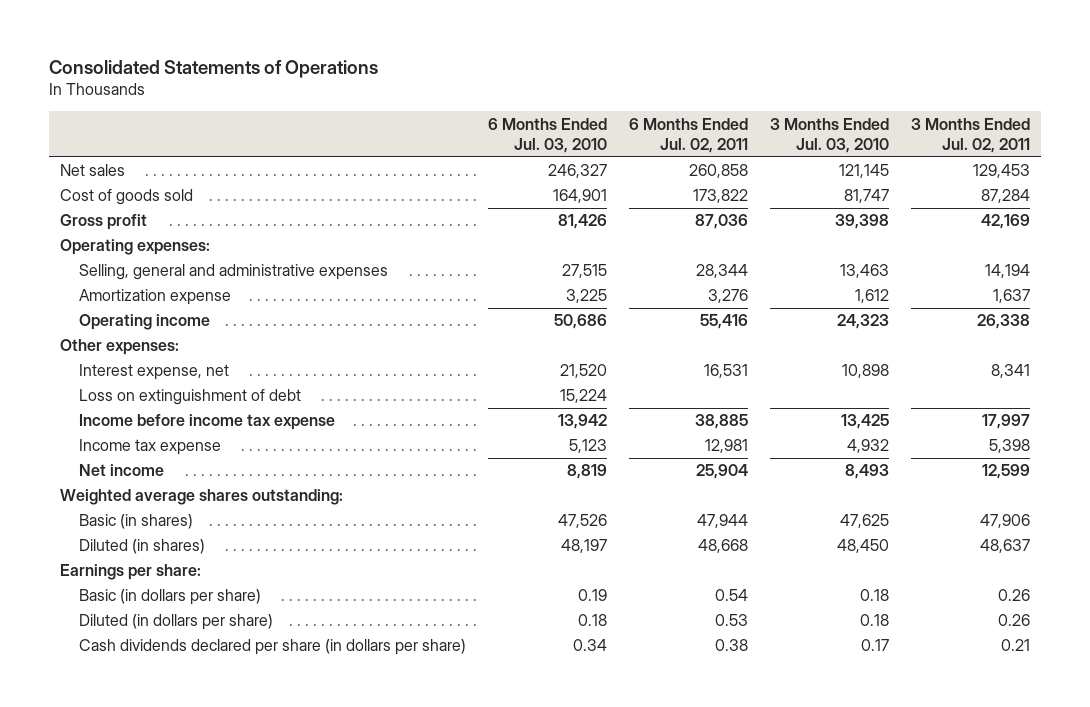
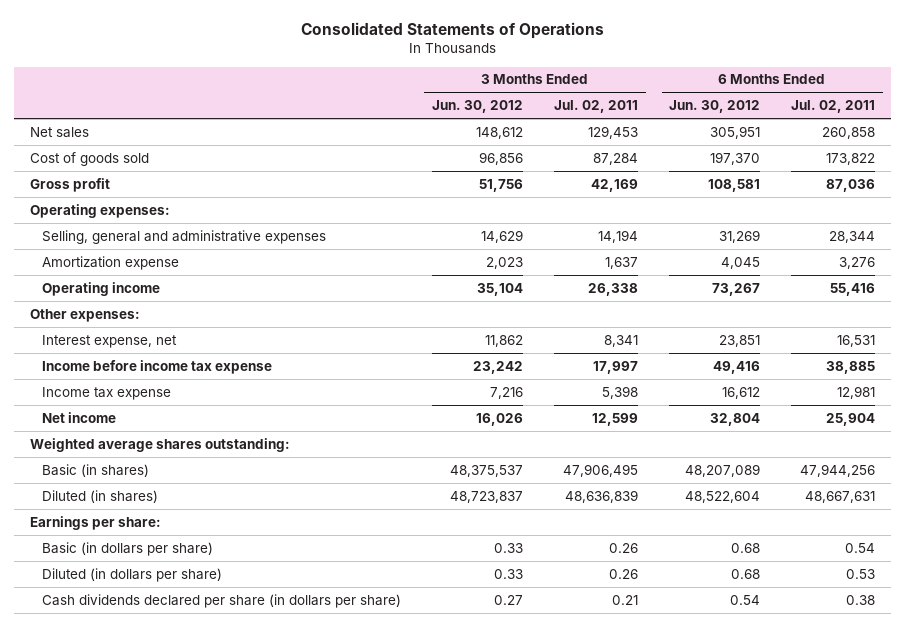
[487,117,607,154] 6 Months Ended Jul. 03, 2010 -> none
[769,117,889,154] 3 Months Ended Jul. 03, 2010 -> none
none -> [432,100,524,114] Jun. 30, 2012
none -> [669,100,761,114] Jun. 30, 2012
[78,389,301,406] Loss on extinguishment of debt -> none
[696,514,748,529] 47,944 -> [800,463,876,477] 47,944,256
[980,514,1031,529] 47,906 -> [563,463,639,477] 47,906,495
[697,539,748,554] 48,668 -> [805,490,876,503] 48,667,631
[980,539,1031,554] 48,637 -> [565,489,639,503] 48,636,839

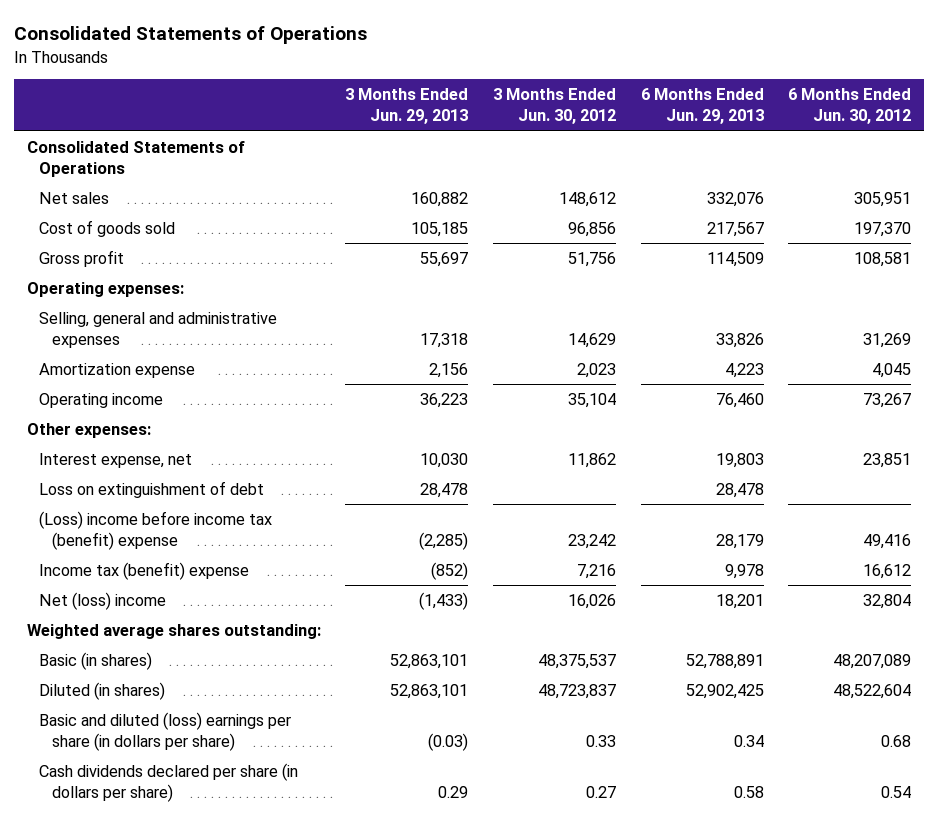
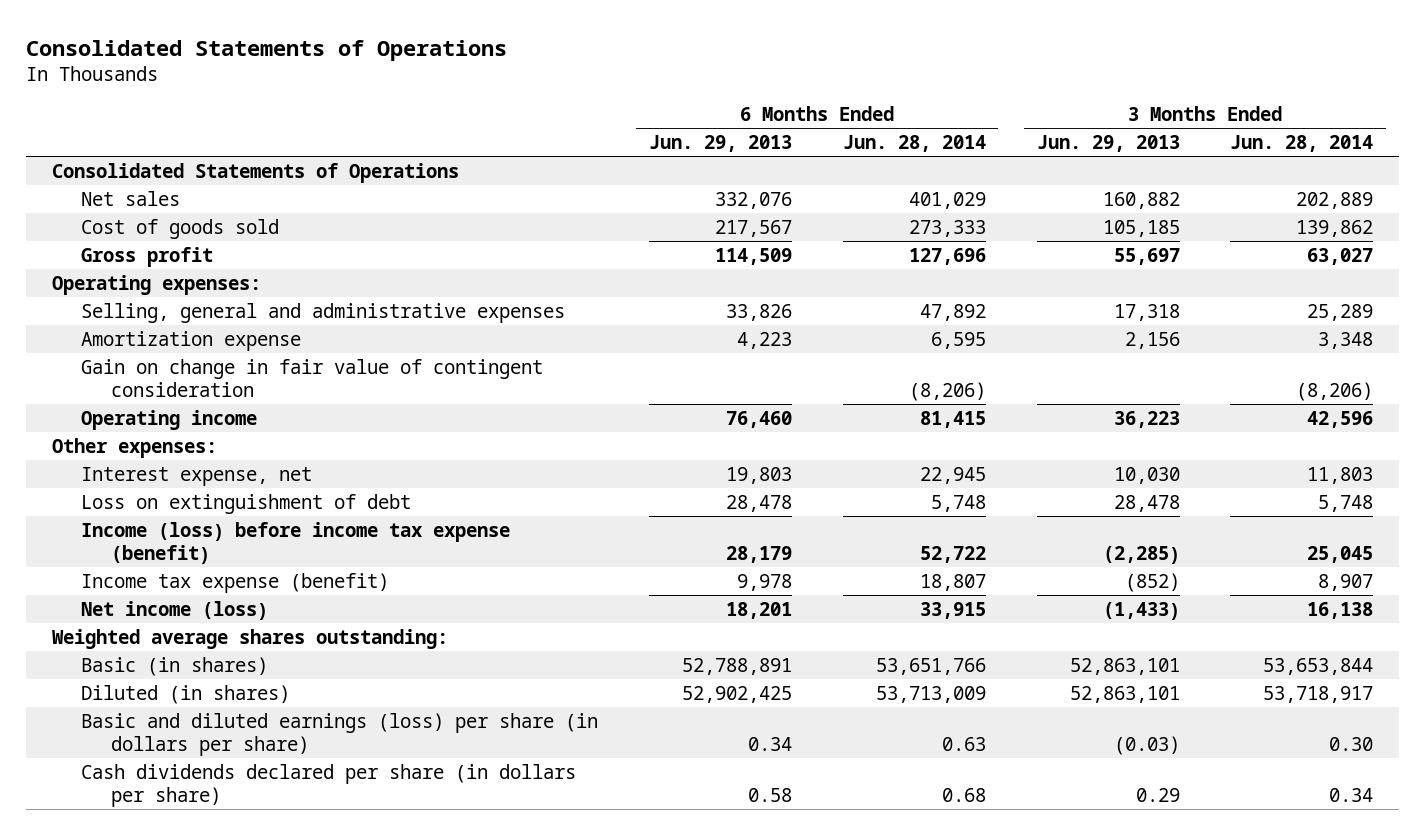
[492,88,616,125] 3 Months Ended Jun. 30, 2012 -> none
[788,88,912,125] 6 Months Ended Jun. 30, 2012 -> none
none -> [842,135,986,153] Jun. 28, 2014
none -> [1230,135,1374,153] Jun. 28, 2014
none -> [81,358,544,397] Gain on change in fair value of contingent consideration
[39,510,273,551] (Loss) income before income tax (benefit) expense -> [81,521,511,564] Income (loss) before income tax expense (benefit)
[39,561,250,580] Income tax (benefit) expense -> [81,572,390,593] Income tax expense (benefit)
[39,591,167,610] Net (loss) income -> [81,600,269,620] Net income (loss)
[39,711,292,752] Basic and diluted (loss) earnings per share (in dollars per share) -> [81,712,599,756] Basic and diluted earnings (loss) per share (in dollars per share)

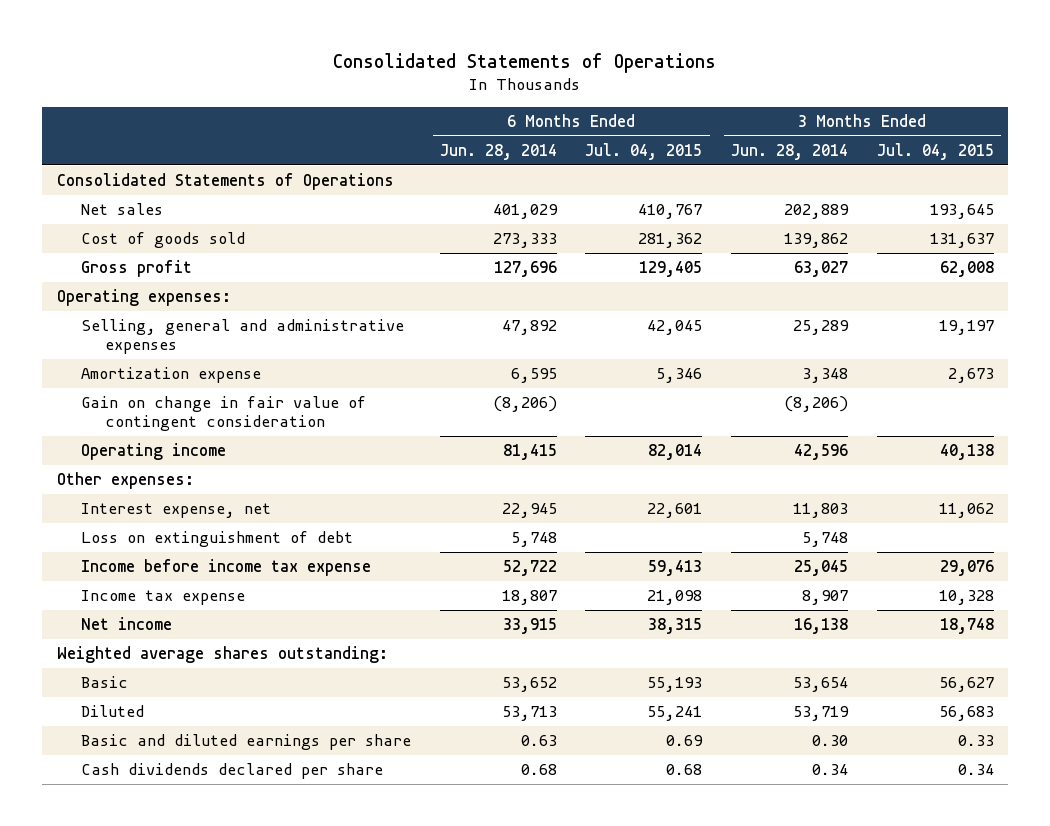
[648,135,792,153] Jun. 29, 2013 -> none
[1036,135,1180,153] Jun. 29, 2013 -> none
none -> [585,142,703,160] Jul. 04, 2015
none -> [876,142,994,160] Jul. 04, 2015
[81,521,511,564] Income (loss) before income tax expense (benefit) -> [81,559,372,577] Income before income tax expense
[81,572,390,593] Income tax expense (benefit) -> [81,590,246,606] Income tax expense
[81,600,269,620] Net income (loss) -> [81,617,173,631] Net income
[81,656,269,676] Basic (in shares) -> [81,676,129,689] Basic
[875,657,986,675] 53,651,766 -> [501,677,557,693] 53,652
[1263,657,1374,675] 53,653,844 -> [792,677,848,693] 53,654
[81,684,291,704] Diluted (in shares) -> [81,705,145,718] Diluted
[875,685,986,703] 53,713,009 -> [501,706,557,722] 53,713
[1263,685,1374,703] 53,718,917 -> [792,706,849,722] 53,719
[81,712,599,756] Basic and diluted earnings (loss) per share (in dollars per share) -> [81,734,412,751] Basic and diluted earnings per share
[81,763,577,807] Cash dividends declared per share (in dollars per share) -> [81,763,384,780] Cash dividends declared per share

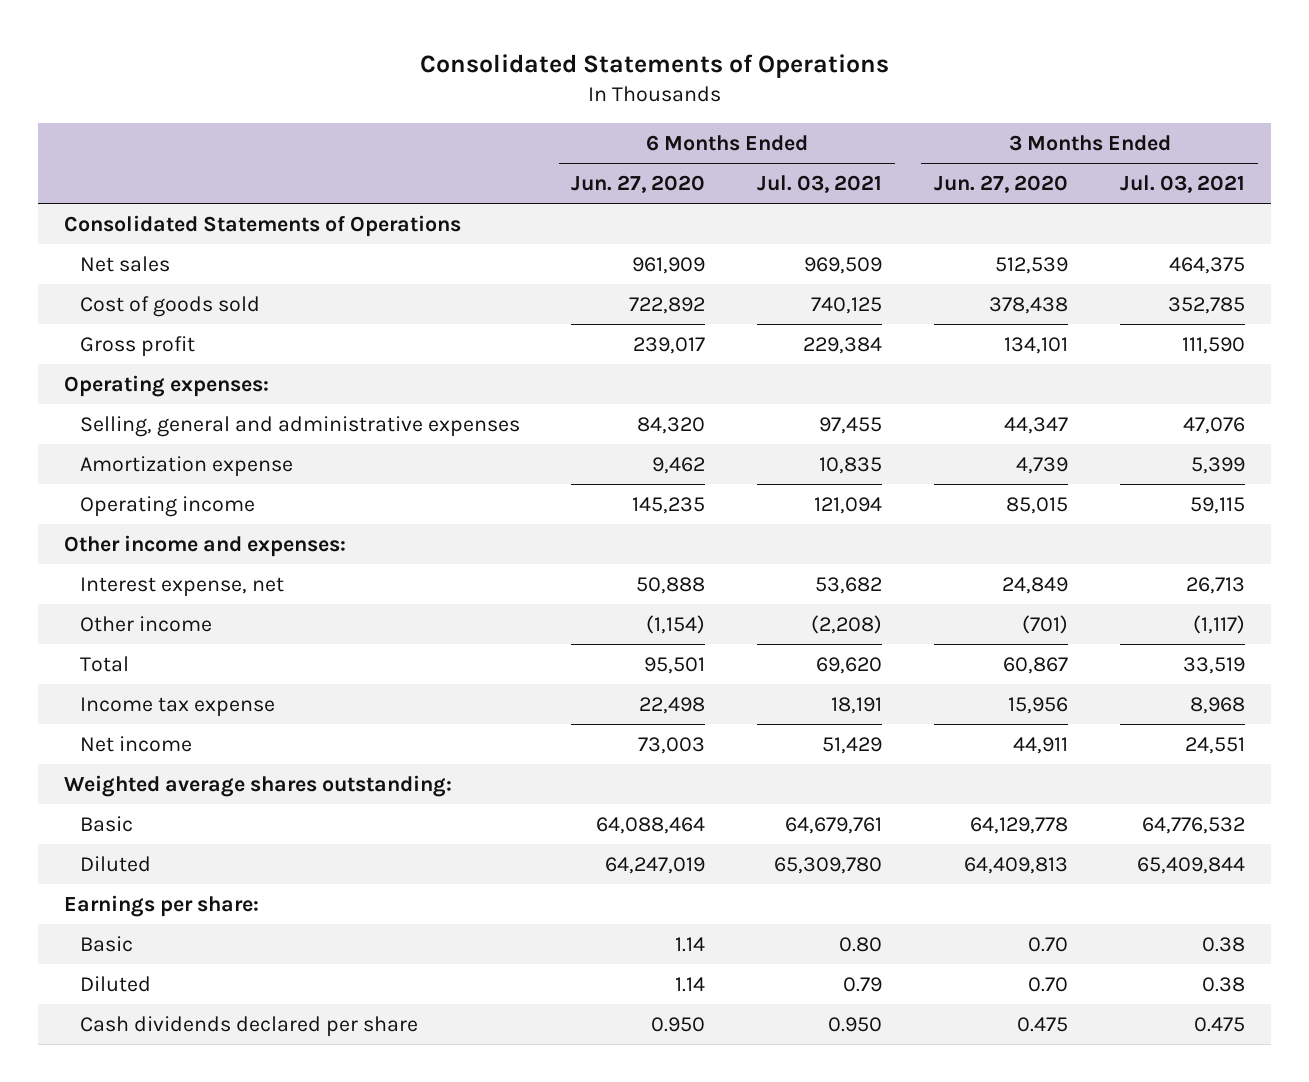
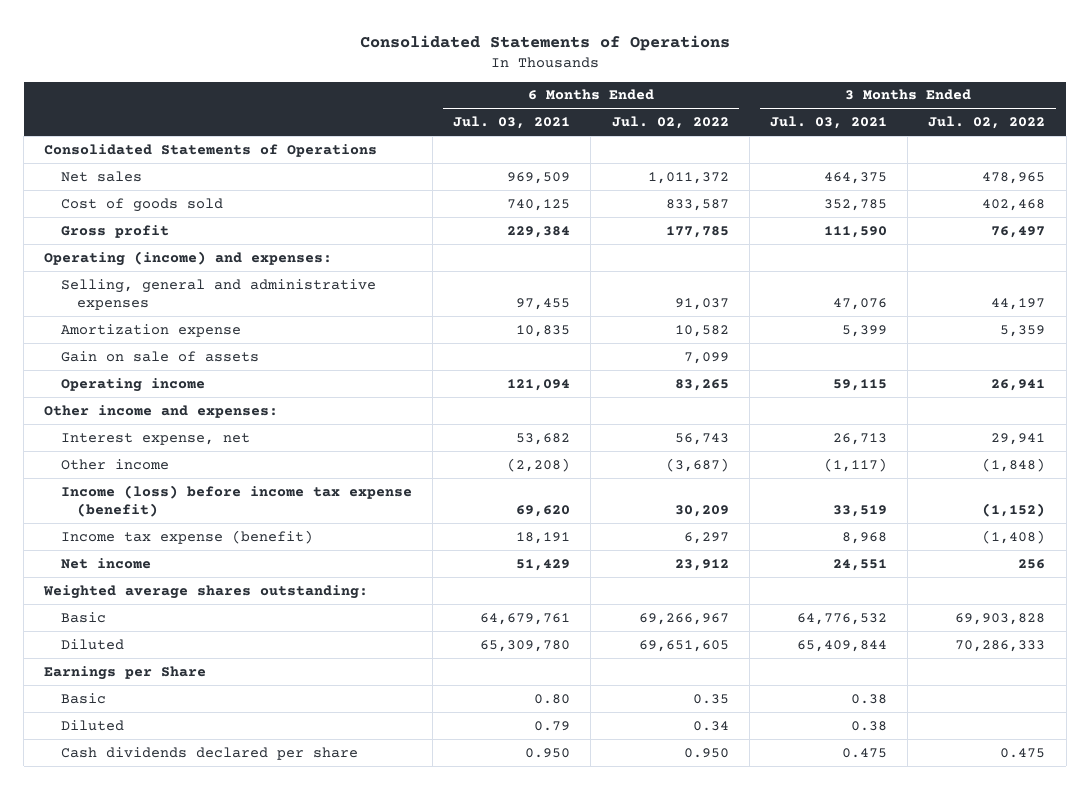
[571,174,706,193] Jun. 27, 2020 -> none
[934,174,1069,193] Jun. 27, 2020 -> none
none -> [611,116,729,130] Jul. 02, 2022
none -> [928,116,1046,130] Jul. 02, 2022
[64,374,270,397] Operating expenses: -> [44,250,333,266] Operating (income) and expenses:
none -> [60,350,259,362] Gain on sale of assets
[79,655,129,672] Total -> [60,484,412,518] Income (loss) before income tax expense (benefit)
[79,696,275,717] Income tax expense -> [60,529,313,544] Income tax expense (benefit)
[64,894,260,917] Earnings per share: -> [44,665,207,680] Earnings per Share

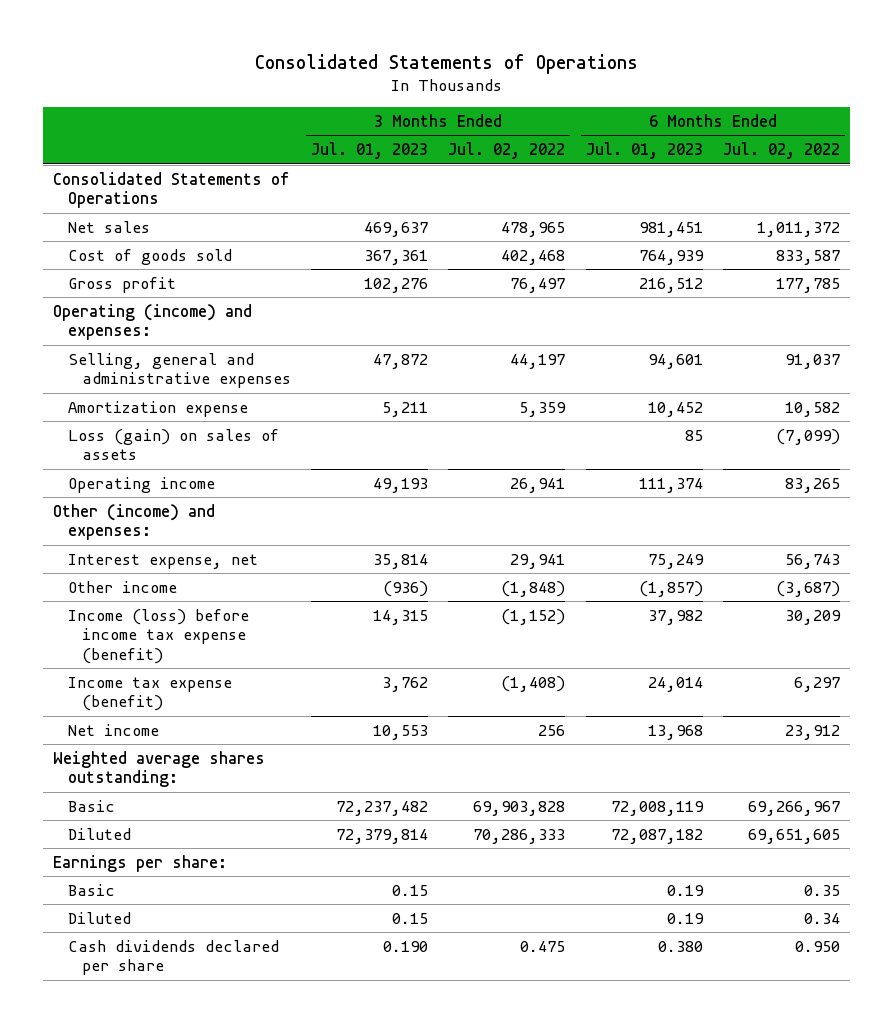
[453,116,571,130] Jul. 03, 2021 -> none
[770,116,888,130] Jul. 03, 2021 -> none
none -> [311,142,429,160] Jul. 01, 2023
none -> [585,142,703,160] Jul. 01, 2023
[60,350,259,362] Gain on sale of assets -> [67,428,279,461] Loss (gain) on sales of assets
[683,351,729,364] 7,099 -> [775,428,840,445] (7,099)
[44,404,279,418] Other income and expenses: -> [53,503,216,541] Other (income) and expenses:
[44,665,207,680] Earnings per Share -> [53,854,228,872] Earnings per share:

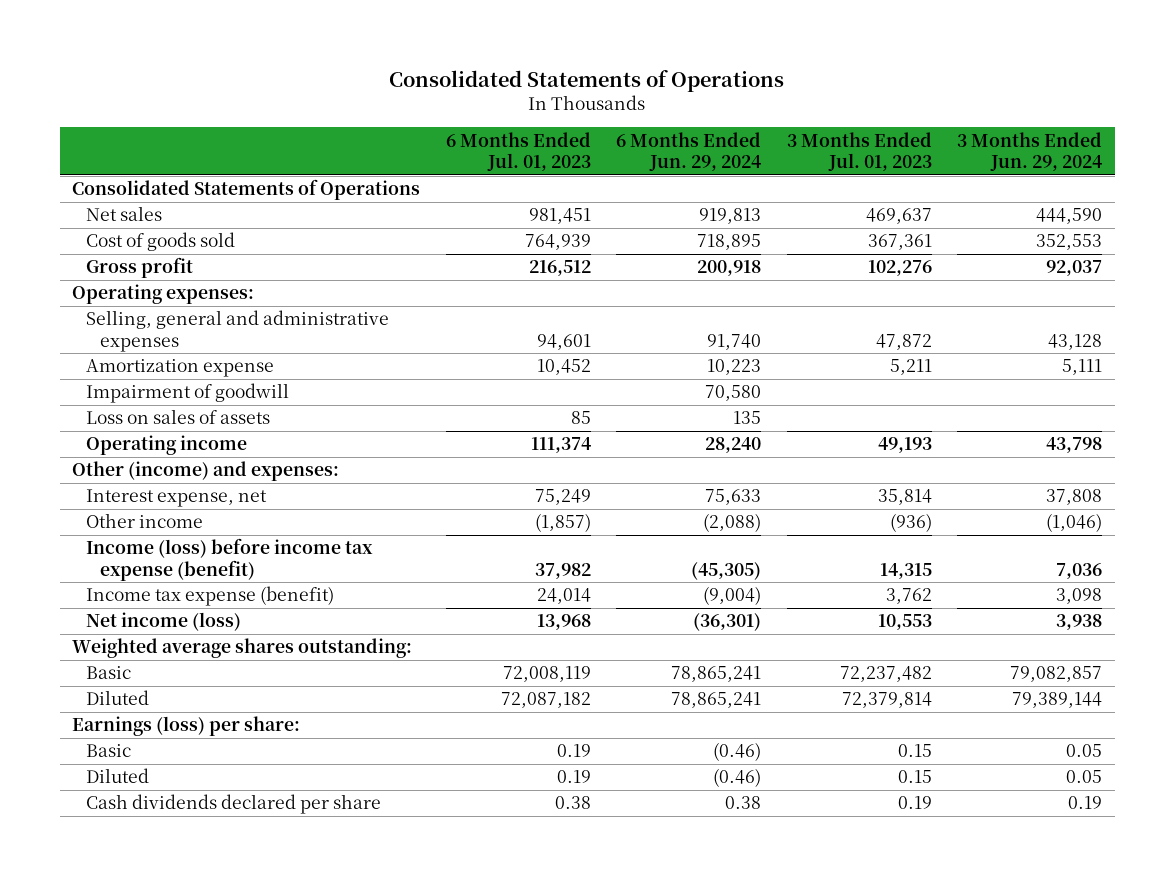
[448,142,566,160] Jul. 02, 2022 -> none
[722,142,840,160] Jul. 02, 2022 -> none
none -> [616,131,762,172] 6 Months Ended Jun. 29, 2024
none -> [957,131,1103,172] 3 Months Ended Jun. 29, 2024
[53,303,253,341] Operating (income) and expenses: -> [72,284,255,305] Operating expenses:
none -> [86,383,290,404] Impairment of goodwill
[67,428,279,461] Loss (gain) on sales of assets -> [86,409,271,425] Loss on sales of assets
[67,723,159,736] Net income -> [86,612,242,632] Net income (loss)
[53,854,228,872] Earnings per share: -> [72,716,301,737] Earnings (loss) per share:
[383,940,429,952] 0.190 -> [897,796,932,810] 0.19
[657,940,703,952] 0.380 -> [554,796,591,810] 0.38

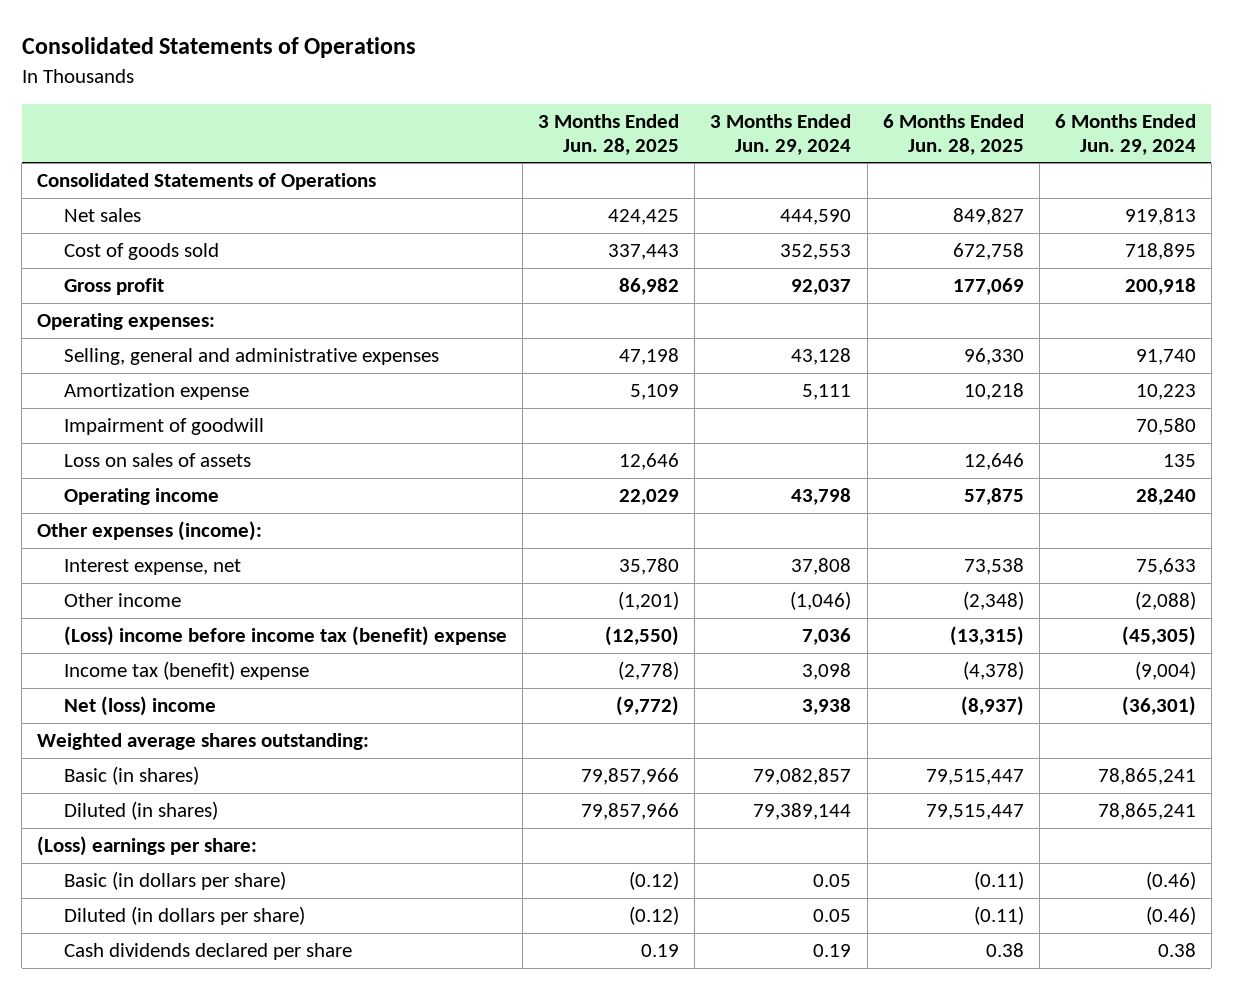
[445,131,591,172] 6 Months Ended Jul. 01, 2023 -> none
[786,131,932,172] 3 Months Ended Jul. 01, 2023 -> none
none -> [538,113,680,156] 3 Months Ended Jun. 28, 2025
none -> [882,113,1024,156] 6 Months Ended Jun. 28, 2025
[72,461,340,482] Other (income) and expenses: -> [37,521,263,542] Other expenses (income):
[86,538,374,581] Income (loss) before income tax expense (benefit) -> [64,626,508,647] (Loss) income before income tax (benefit) expense
[86,586,335,607] Income tax expense (benefit) -> [64,661,310,681] Income tax (benefit) expense
[86,612,242,632] Net income (loss) -> [64,696,217,717] Net (loss) income
[86,666,132,680] Basic -> [64,766,200,786] Basic (in shares)
[86,690,150,706] Diluted -> [64,801,219,821] Diluted (in shares)
[72,716,301,737] Earnings (loss) per share: -> [37,836,258,857] (Loss) earnings per share:
[86,744,132,758] Basic -> [64,871,287,891] Basic (in dollars per share)
[86,768,150,784] Diluted -> [64,906,306,926] Diluted (in dollars per share)

